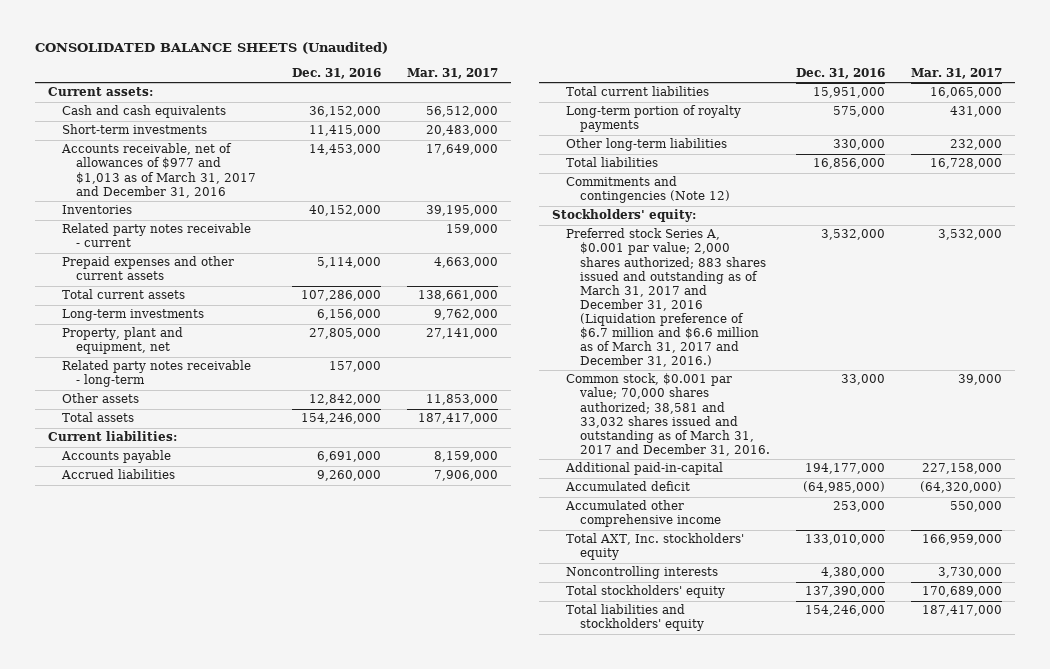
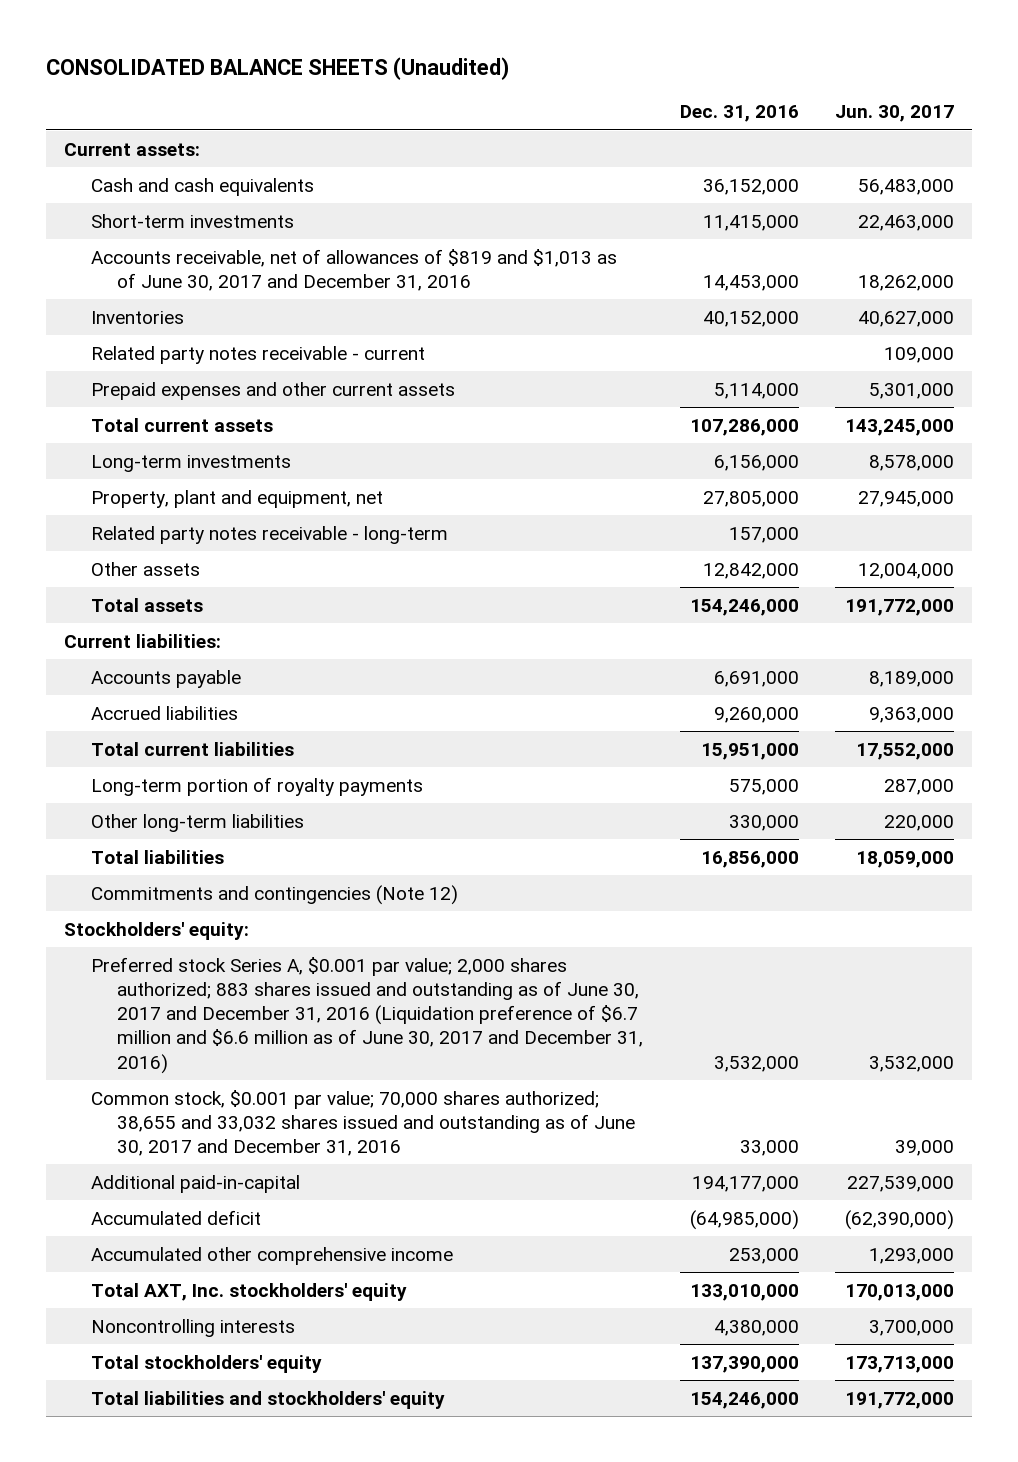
[406,68,498,80] Mar. 31, 2017 -> none
none -> [834,105,954,123] Jun. 30, 2017
[60,143,257,198] Accounts receivable, net of allowances of $977 and $1,013 as of March 31, 2017 and December 31, 2016 -> [90,248,617,291] Accounts receivable, net of allowances of $819 and $1,013 as of June 30, 2017 and December 31, 2016
[566,228,767,368] Preferred stock Series A, $0.001 par value; 2,000 shares authorized; 883 shares issued and outstanding as of March 31, 2017 and December 31, 2016 (Liquidation preference of $6.7 million and $6.6 million as of March 31, 2017 and December 31, 2016.) -> [90,956,644,1074] Preferred stock Series A, $0.001 par value; 2,000 shares authorized; 883 shares issued and outstanding as of June 30, 2017 and December 31, 2016 (Liquidation preference of $6.7 million and $6.6 million as of June 30, 2017 and December 31, 2016)
[566,373,771,456] Common stock, $0.001 par value; 70,000 shares authorized; 38,581 and 33,032 shares issued and outstanding as of March 31, 2017 and December 31, 2016. -> [90,1089,636,1157] Common stock, $0.001 par value; 70,000 shares authorized; 38,655 and 33,032 shares issued and outstanding as of June 30, 2017 and December 31, 2016

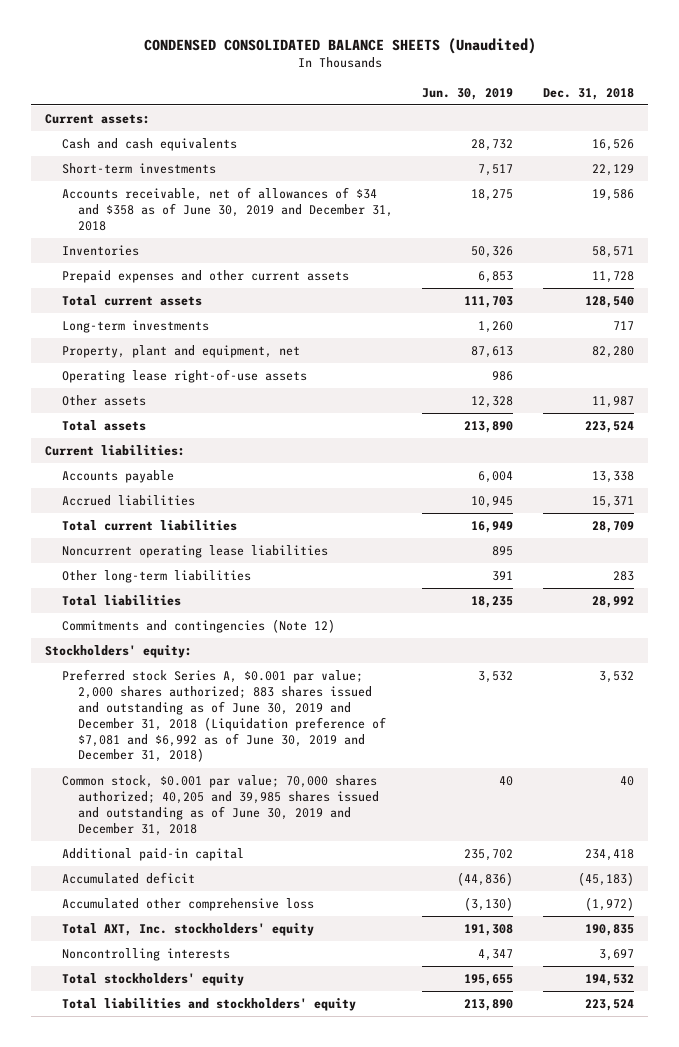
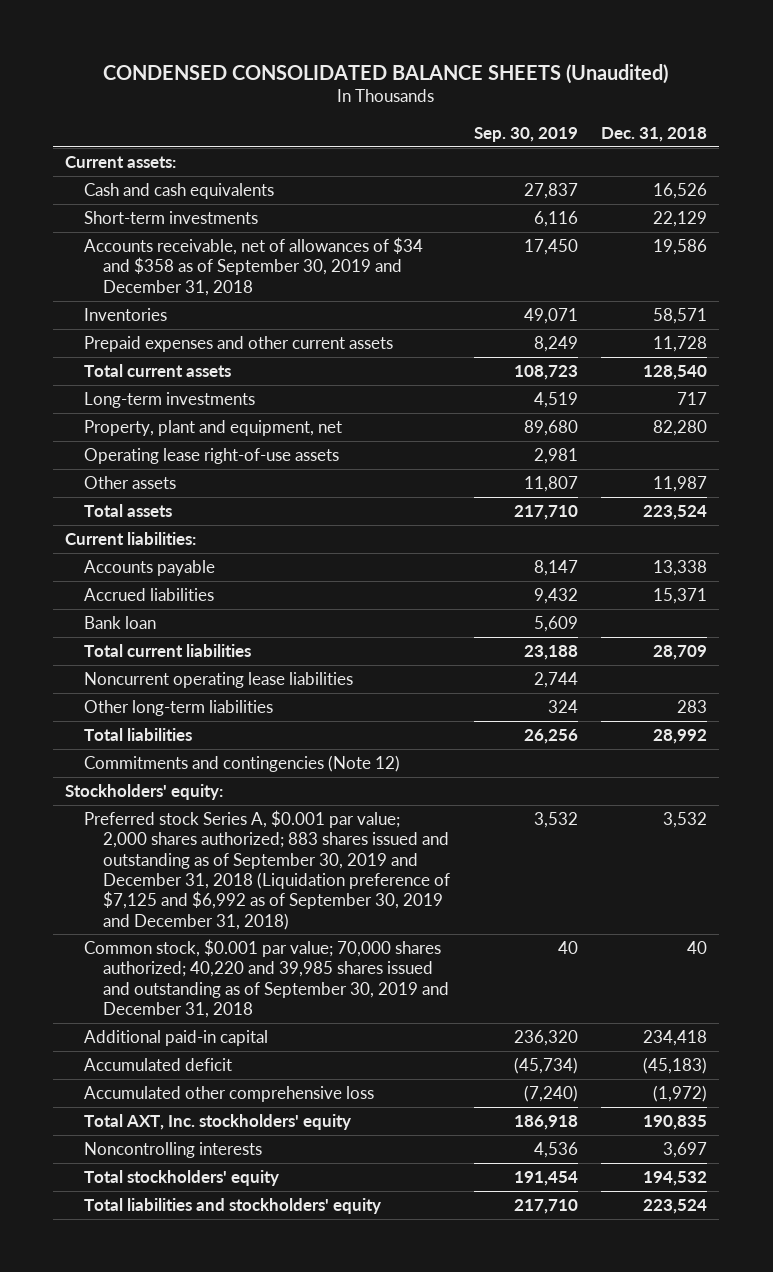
[422,87,514,100] Jun. 30, 2019 -> none
none -> [473,126,578,142] Sep. 30, 2019
[61,186,394,231] Accounts receivable, net of allowances of $34 and $358 as of June 30, 2019 and December 31, 2018 -> [84,237,424,296] Accounts receivable, net of allowances of $34 and $358 as of September 30, 2019 and December 31, 2018
none -> [84,616,157,630] Bank loan
[61,668,387,763] Preferred stock Series A, $0.001 par value; 2,000 shares authorized; 883 shares issued and outstanding as of June 30, 2019 and December 31, 2018 (Liquidation preference of $7,081 and $6,992 as of June 30, 2019 and December 31, 2018) -> [84,810,450,930] Preferred stock Series A, $0.001 par value; 2,000 shares authorized; 883 shares issued and outstanding as of September 30, 2019 and December 31, 2018 (Liquidation preference of $7,125 and $6,992 as of September 30, 2019 and December 31, 2018)
[61,774,380,836] Common stock, $0.001 par value; 70,000 shares authorized; 40,205 and 39,985 shares issued and outstanding as of June 30, 2019 and December 31, 2018 -> [84,939,449,1018] Common stock, $0.001 par value; 70,000 shares authorized; 40,220 and 39,985 shares issued and outstanding as of September 30, 2019 and December 31, 2018

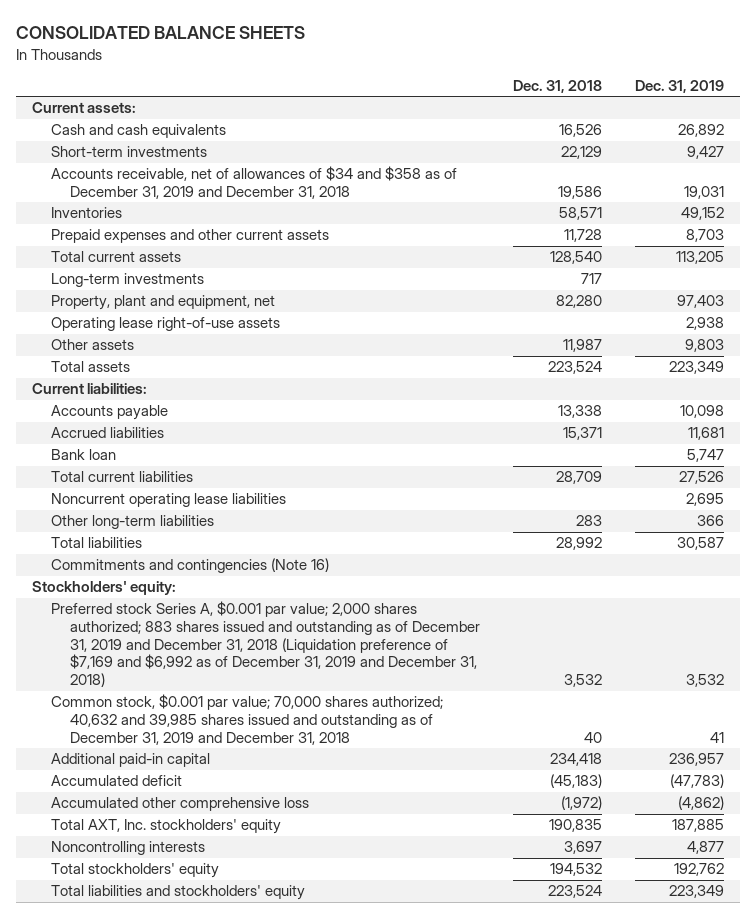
[103,63,669,84] CONDENSED CONSOLIDATED BALANCE SHEETS (Unaudited) -> [15,26,305,40] CONSOLIDATED BALANCE SHEETS
[473,126,578,142] Sep. 30, 2019 -> none
none -> [634,80,724,94] Dec. 31, 2019
[84,237,424,296] Accounts receivable, net of allowances of $34 and $358 as of September 30, 2019 and December 31, 2018 -> [51,166,458,200] Accounts receivable, net of allowances of $34 and $358 as of December 31, 2019 and December 31, 2018
[84,755,401,773] Commitments and contingencies (Note 12) -> [51,558,330,574] Commitments and contingencies (Note 16)
[84,810,450,930] Preferred stock Series A, $0.001 par value; 2,000 shares authorized; 883 shares issued and outstanding as of September 30, 2019 and December 31, 2018 (Liquidation preference of $7,125 and $6,992 as of September 30, 2019 and December 31, 2018) -> [51,601,480,688] Preferred stock Series A, $0.001 par value; 2,000 shares authorized; 883 shares issued and outstanding as of December 31, 2019 and December 31, 2018 (Liquidation preference of $7,169 and $6,992 as of December 31, 2019 and December 31, 2018)
[84,939,449,1018] Common stock, $0.001 par value; 70,000 shares authorized; 40,220 and 39,985 shares issued and outstanding as of September 30, 2019 and December 31, 2018 -> [51,694,444,745] Common stock, $0.001 par value; 70,000 shares authorized; 40,632 and 39,985 shares issued and outstanding as of December 31, 2019 and December 31, 2018

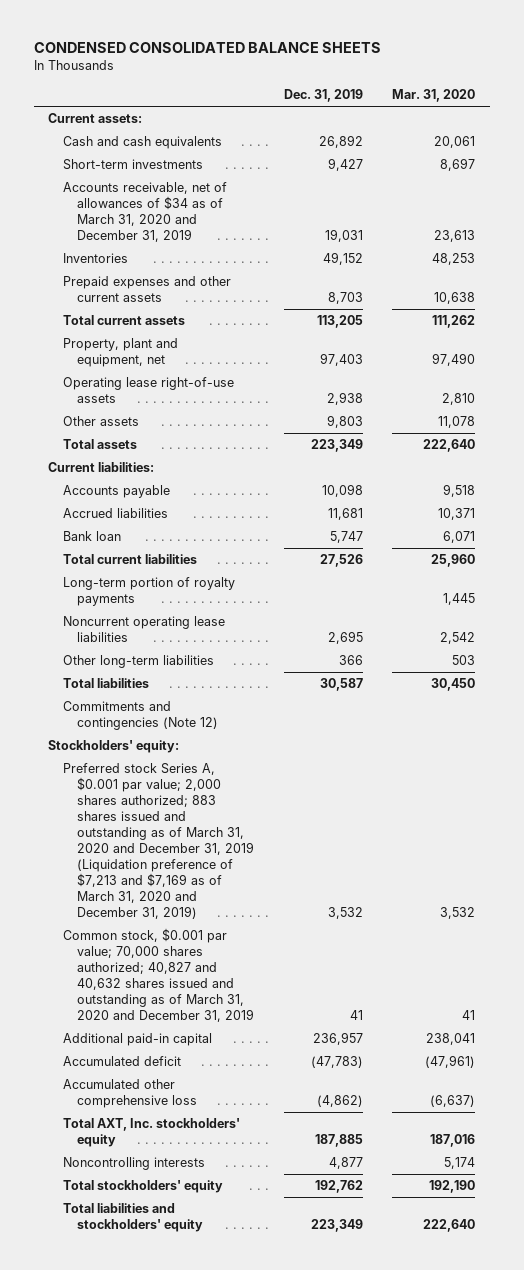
[15,26,305,40] CONSOLIDATED BALANCE SHEETS -> [33,42,381,54] CONDENSED CONSOLIDATED BALANCE SHEETS
[512,80,602,94] Dec. 31, 2018 -> none
none -> [392,89,476,103] Mar. 31, 2020
[51,166,458,200] Accounts receivable, net of allowances of $34 and $358 as of December 31, 2019 and December 31, 2018 -> [62,182,227,243] Accounts receivable, net of allowances of $34 as of March 31, 2020 and December 31, 2019
[51,273,205,288] Long-term investments -> none
none -> [62,577,235,607] Long-term portion of royalty payments
[51,558,330,574] Commitments and contingencies (Note 16) -> [62,701,218,731] Commitments and contingencies (Note 12)
[51,601,480,688] Preferred stock Series A, $0.001 par value; 2,000 shares authorized; 883 shares issued and outstanding as of December 31, 2019 and December 31, 2018 (Liquidation preference of $7,169 and $6,992 as of December 31, 2019 and December 31, 2018) -> [62,763,254,920] Preferred stock Series A, $0.001 par value; 2,000 shares authorized; 883 shares issued and outstanding as of March 31, 2020 and December 31, 2019 (Liquidation preference of $7,213 and $7,169 as of March 31, 2020 and December 31, 2019)
[51,694,444,745] Common stock, $0.001 par value; 70,000 shares authorized; 40,632 and 39,985 shares issued and outstanding as of December 31, 2019 and December 31, 2018 -> [62,928,254,1023] Common stock, $0.001 par value; 70,000 shares authorized; 40,827 and 40,632 shares issued and outstanding as of March 31, 2020 and December 31, 2019

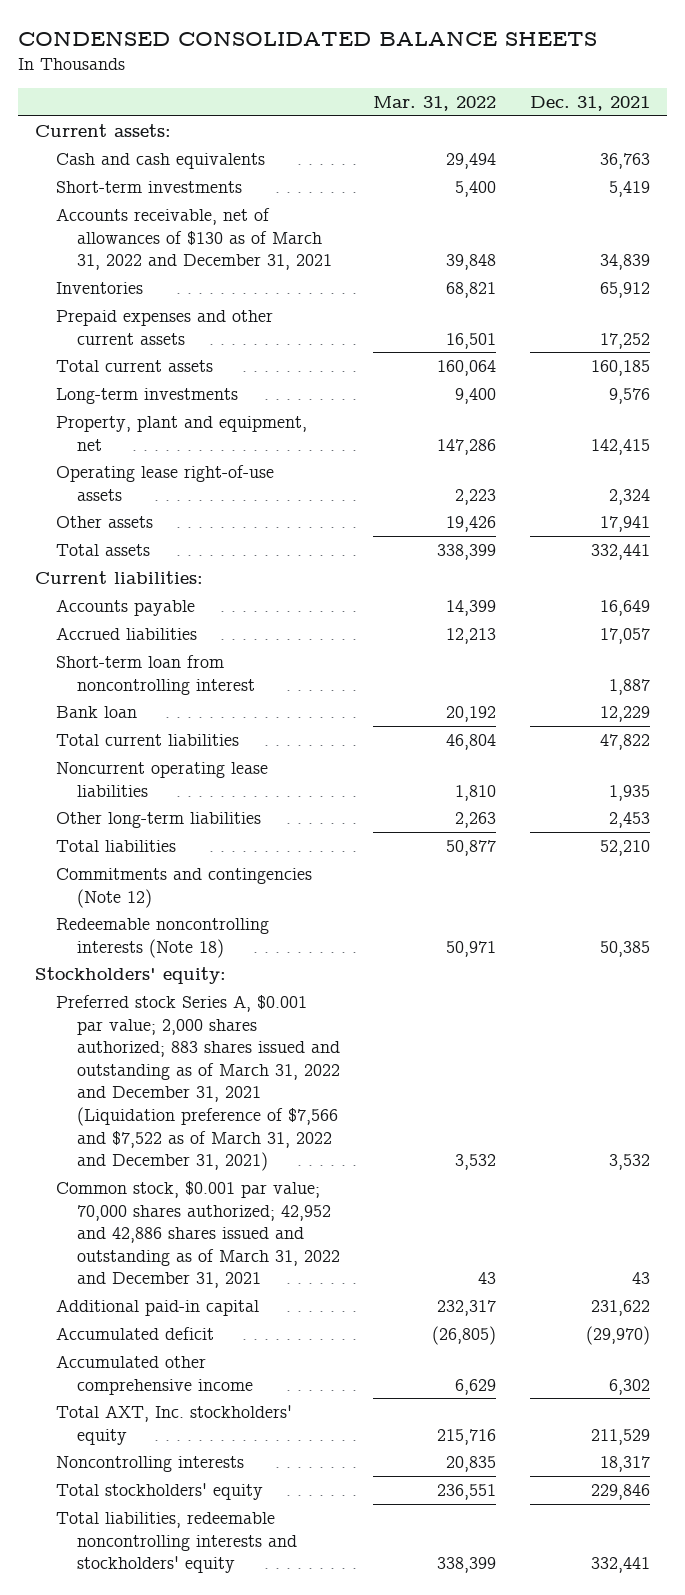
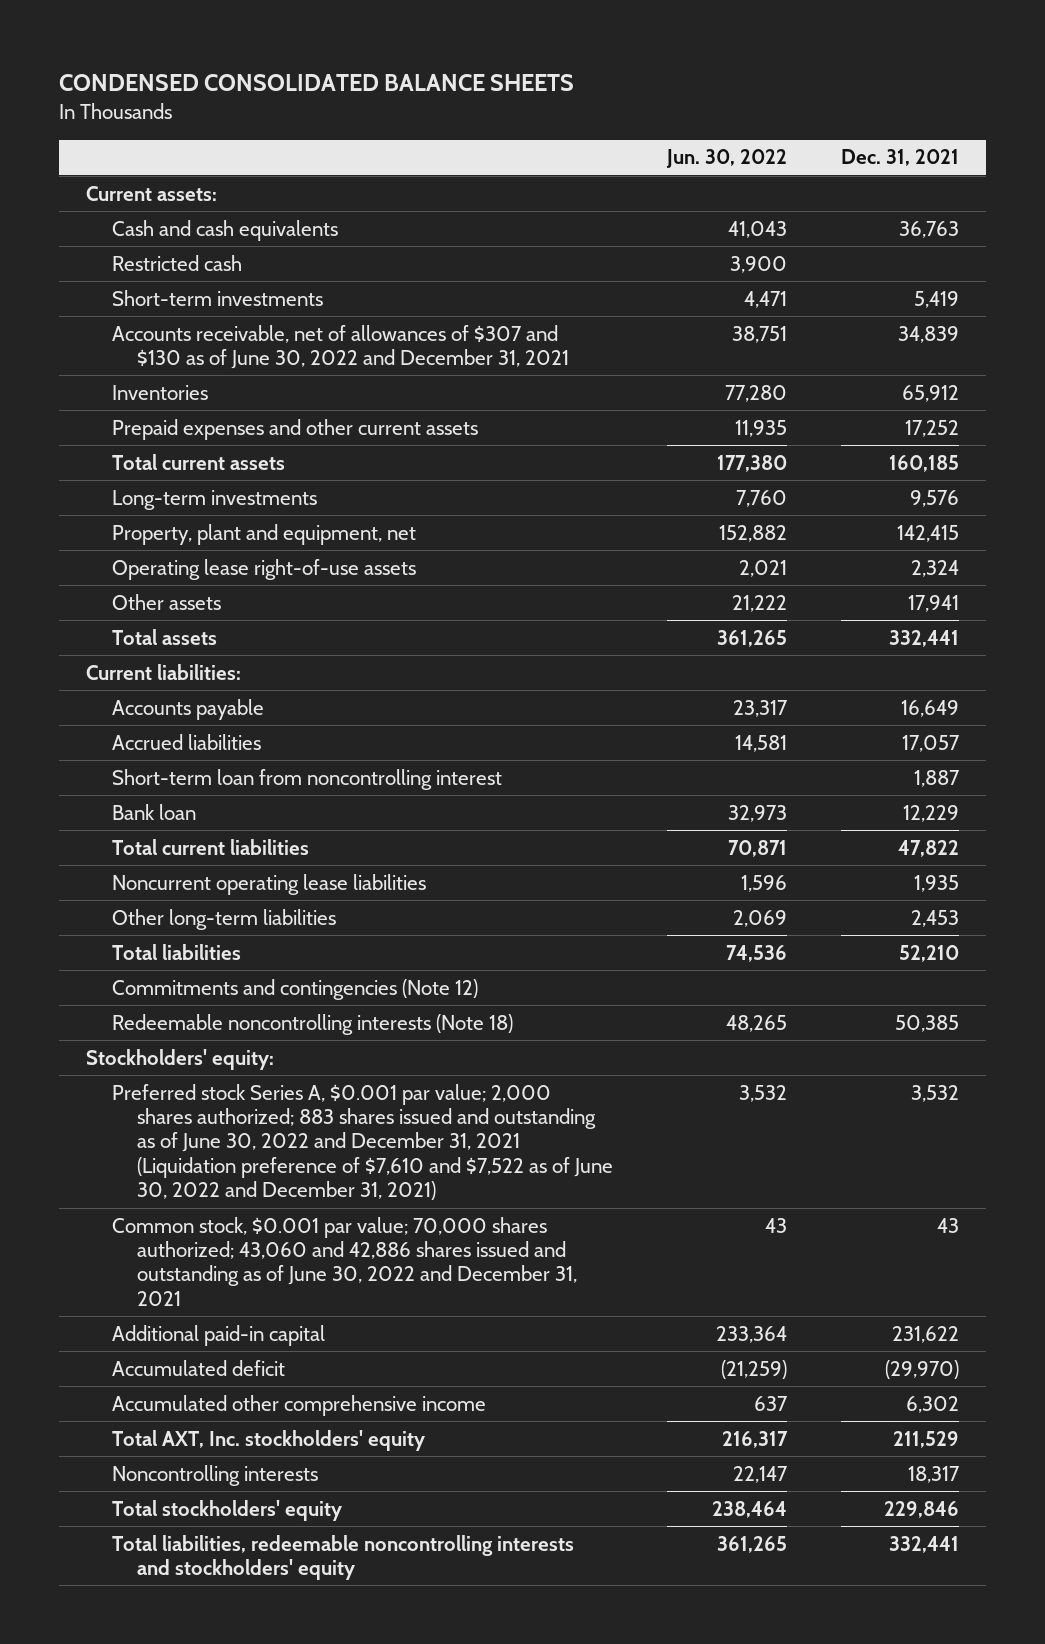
[373,96,497,112] Mar. 31, 2022 -> none
none -> [665,149,787,169] Jun. 30, 2022
none -> [111,254,242,271] Restricted cash
[55,208,332,271] Accounts receivable, net of allowances of $130 as of March 31, 2022 and December 31, 2021 -> [111,324,570,370] Accounts receivable, net of allowances of $307 and $130 as of June 30, 2022 and December 31, 2021
[55,995,340,1172] Preferred stock Series A, $0.001 par value; 2,000 shares authorized; 883 shares issued and outstanding as of March 31, 2022 and December 31, 2021 (Liquidation preference of $7,566 and $7,522 as of March 31, 2022 and December 31, 2021) -> [111,1083,614,1201] Preferred stock Series A, $0.001 par value; 2,000 shares authorized; 883 shares issued and outstanding as of June 30, 2022 and December 31, 2021 (Liquidation preference of $7,610 and $7,522 as of June 30, 2022 and December 31, 2021)
[55,1181,340,1289] Common stock, $0.001 par value; 70,000 shares authorized; 42,952 and 42,886 shares issued and outstanding as of March 31, 2022 and December 31, 2021 -> [111,1216,578,1306] Common stock, $0.001 par value; 70,000 shares authorized; 43,060 and 42,886 shares issued and outstanding as of June 30, 2022 and December 31, 2021

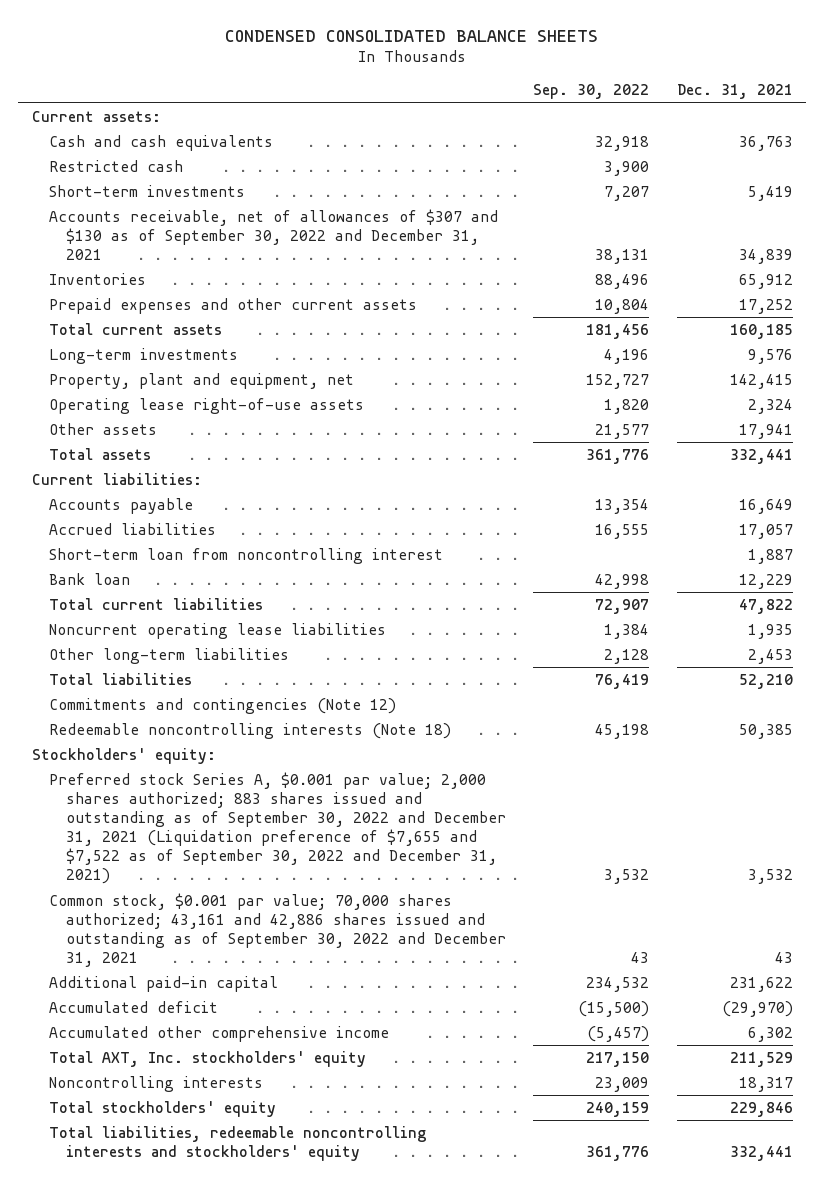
[665,149,787,169] Jun. 30, 2022 -> none
none -> [533,84,650,100] Sep. 30, 2022
[111,324,570,370] Accounts receivable, net of allowances of $307 and $130 as of June 30, 2022 and December 31, 2021 -> [48,208,498,261] Accounts receivable, net of allowances of $307 and $130 as of September 30, 2022 and December 31, 2021
[111,1083,614,1201] Preferred stock Series A, $0.001 par value; 2,000 shares authorized; 883 shares issued and outstanding as of June 30, 2022 and December 31, 2021 (Liquidation preference of $7,610 and $7,522 as of June 30, 2022 and December 31, 2021) -> [48,771,506,885] Preferred stock Series A, $0.001 par value; 2,000 shares authorized; 883 shares issued and outstanding as of September 30, 2022 and December 31, 2021 (Liquidation preference of $7,655 and $7,522 as of September 30, 2022 and December 31, 2021)
[111,1216,578,1306] Common stock, $0.001 par value; 70,000 shares authorized; 43,060 and 42,886 shares issued and outstanding as of June 30, 2022 and December 31, 2021 -> [48,892,506,968] Common stock, $0.001 par value; 70,000 shares authorized; 43,161 and 42,886 shares issued and outstanding as of September 30, 2022 and December 31, 2021

